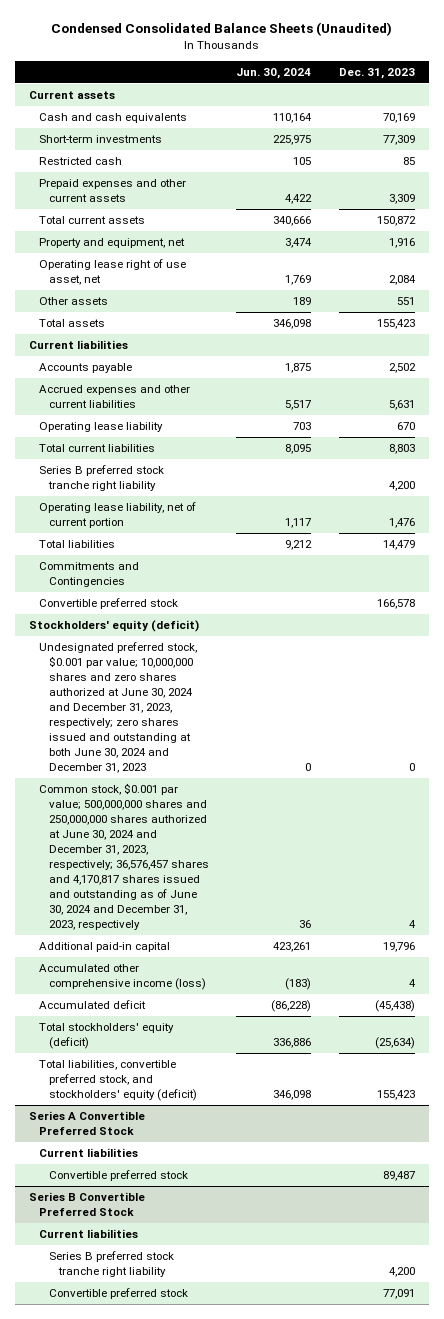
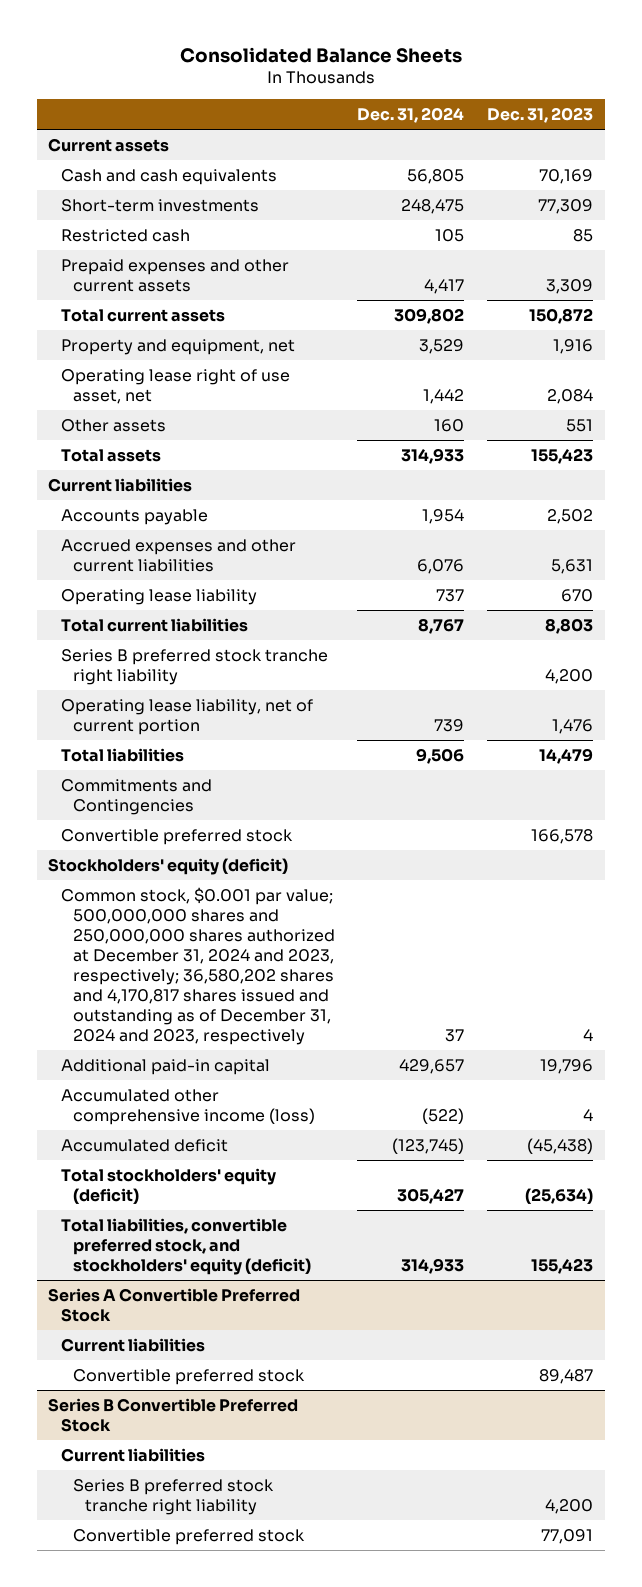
[51,22,393,37] Condensed Consolidated Balance Sheets (Unaudited) -> [179,46,462,63] Consolidated Balance Sheets
[236,67,312,79] Jun. 30, 2024 -> none
none -> [357,106,465,123] Dec. 31, 2024
[39,642,198,773] Undesignated preferred stock, $0.001 par value; 10,000,000 shares and zero shares authorized at June 30, 2024 and December 31, 2023, respectively; zero shares issued and outstanding at both June 30, 2024 and December 31, 2023 -> none
[39,783,209,930] Common stock, $0.001 par value; 500,000,000 shares and 250,000,000 shares authorized at June 30, 2024 and December 31, 2023, respectively; 36,576,457 shares and 4,170,817 shares issued and outstanding as of June 30, 2024 and December 31, 2023, respectively -> [60,886,335,1045] Common stock, $0.001 par value; 500,000,000 shares and 250,000,000 shares authorized at December 31, 2024 and 2023, respectively; 36,580,202 shares and 4,170,817 shares issued and outstanding as of December 31, 2024 and 2023, respectively

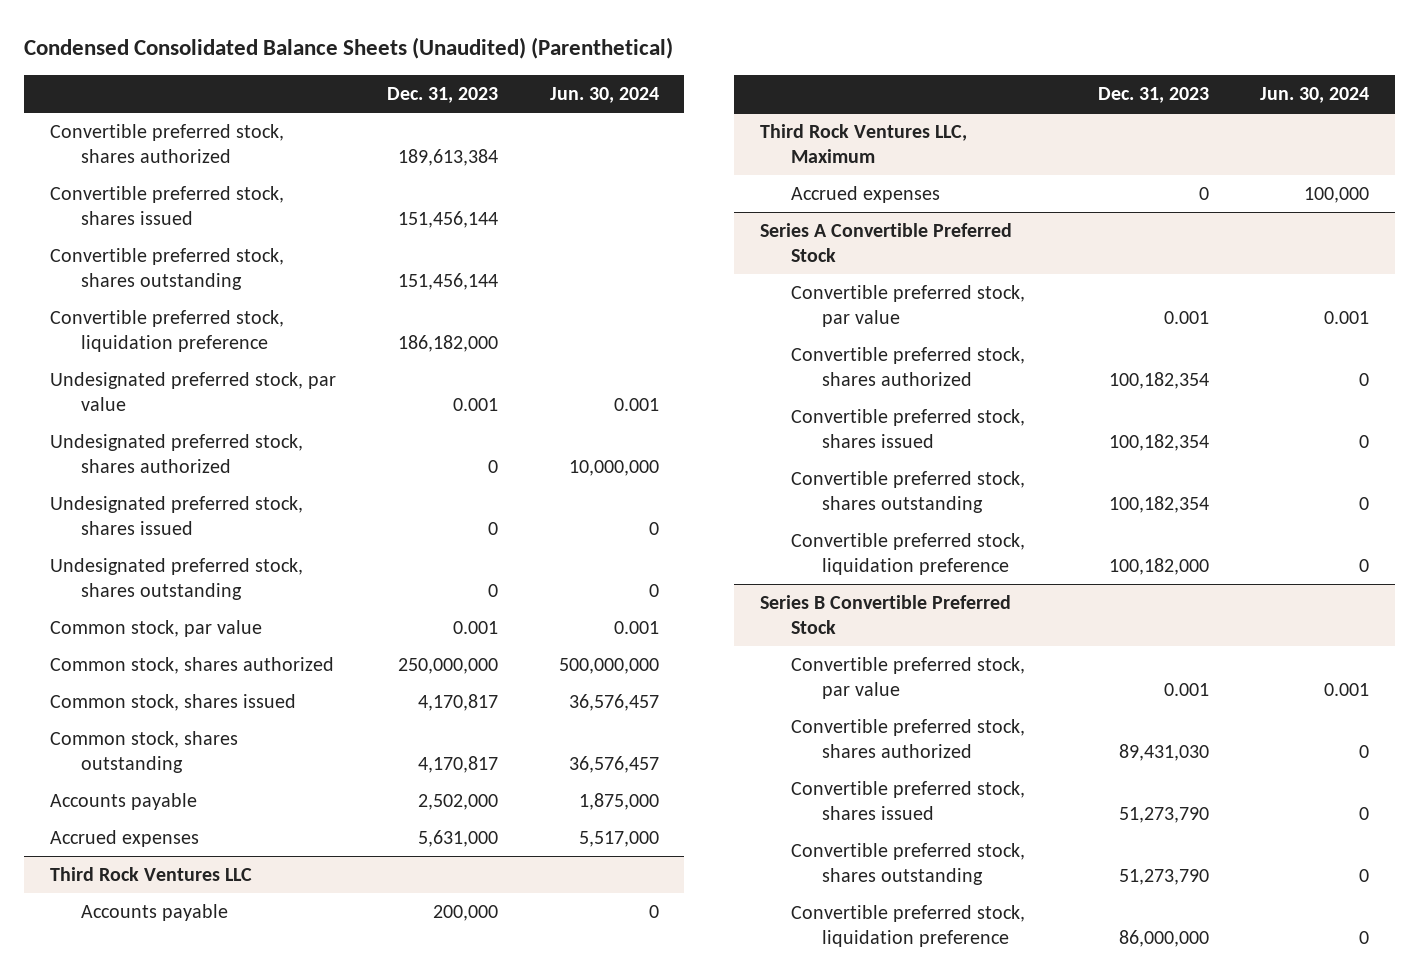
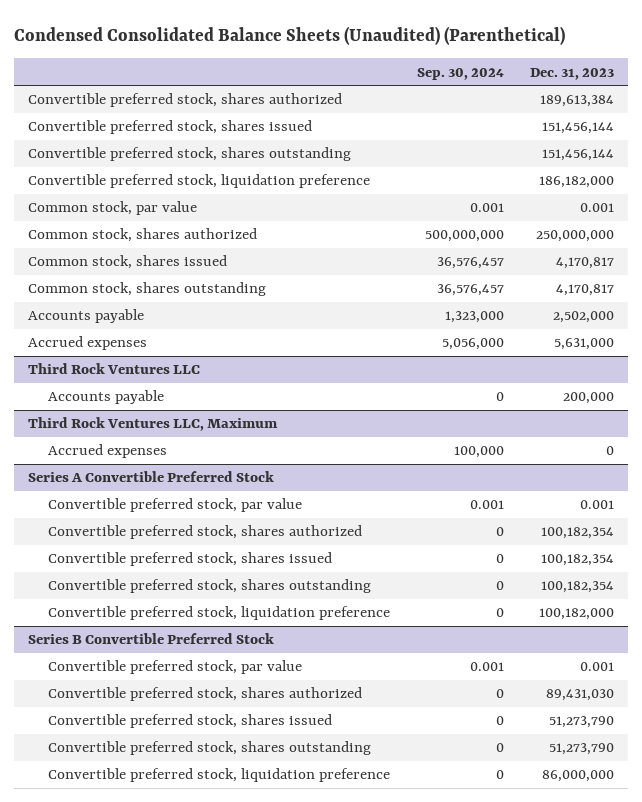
[549,87,659,104] Jun. 30, 2024 -> none
none -> [416,67,504,80] Sep. 30, 2024
[49,372,336,411] Undesignated preferred stock, par value -> none
[49,434,303,473] Undesignated preferred stock, shares authorized -> none
[49,496,303,535] Undesignated preferred stock, shares issued -> none
[49,558,303,600] Undesignated preferred stock, shares outstanding -> none

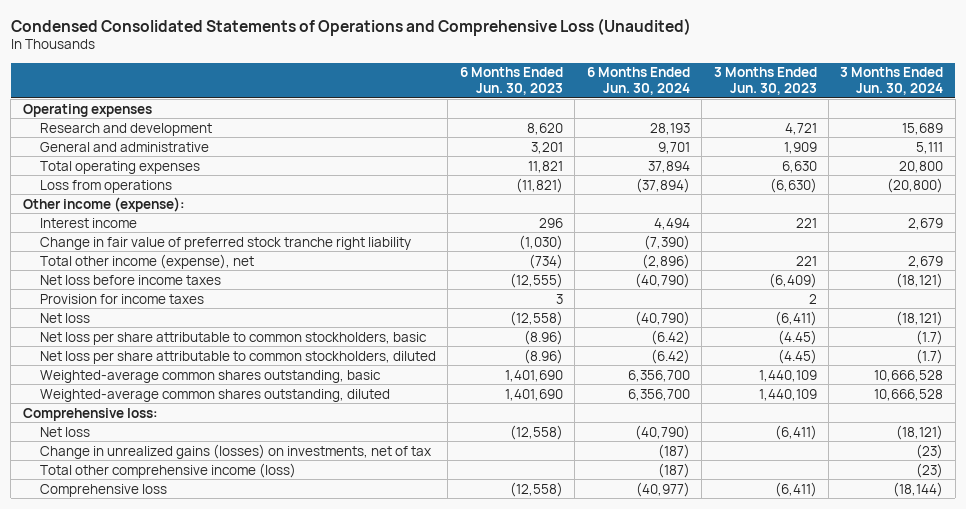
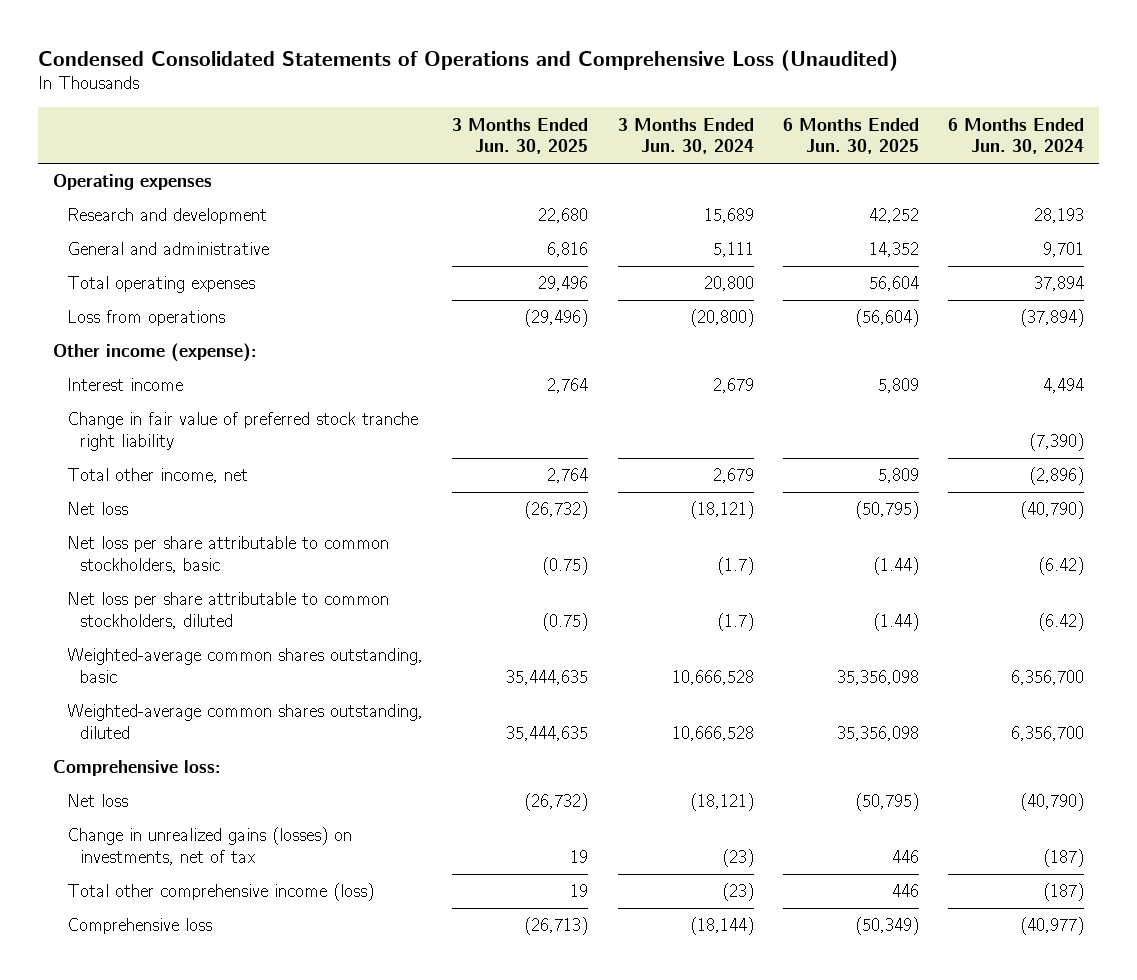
[459,67,563,95] 6 Months Ended Jun. 30, 2023 -> none
[713,67,817,95] 3 Months Ended Jun. 30, 2023 -> none
none -> [452,117,589,154] 3 Months Ended Jun. 30, 2025
none -> [783,117,920,154] 6 Months Ended Jun. 30, 2025
[39,274,221,285] Net loss before income taxes -> none
[39,293,204,304] Provision for income taxes -> none
[39,253,254,269] Total other income (expense), net -> [66,468,248,484] Total other income, net

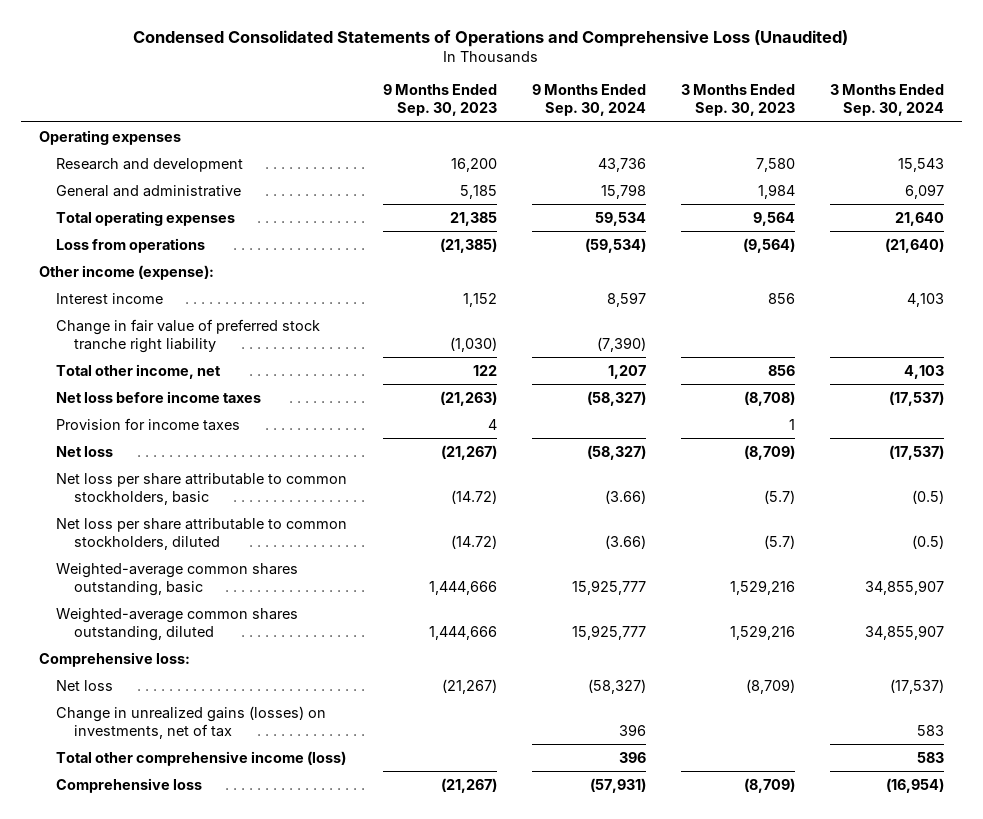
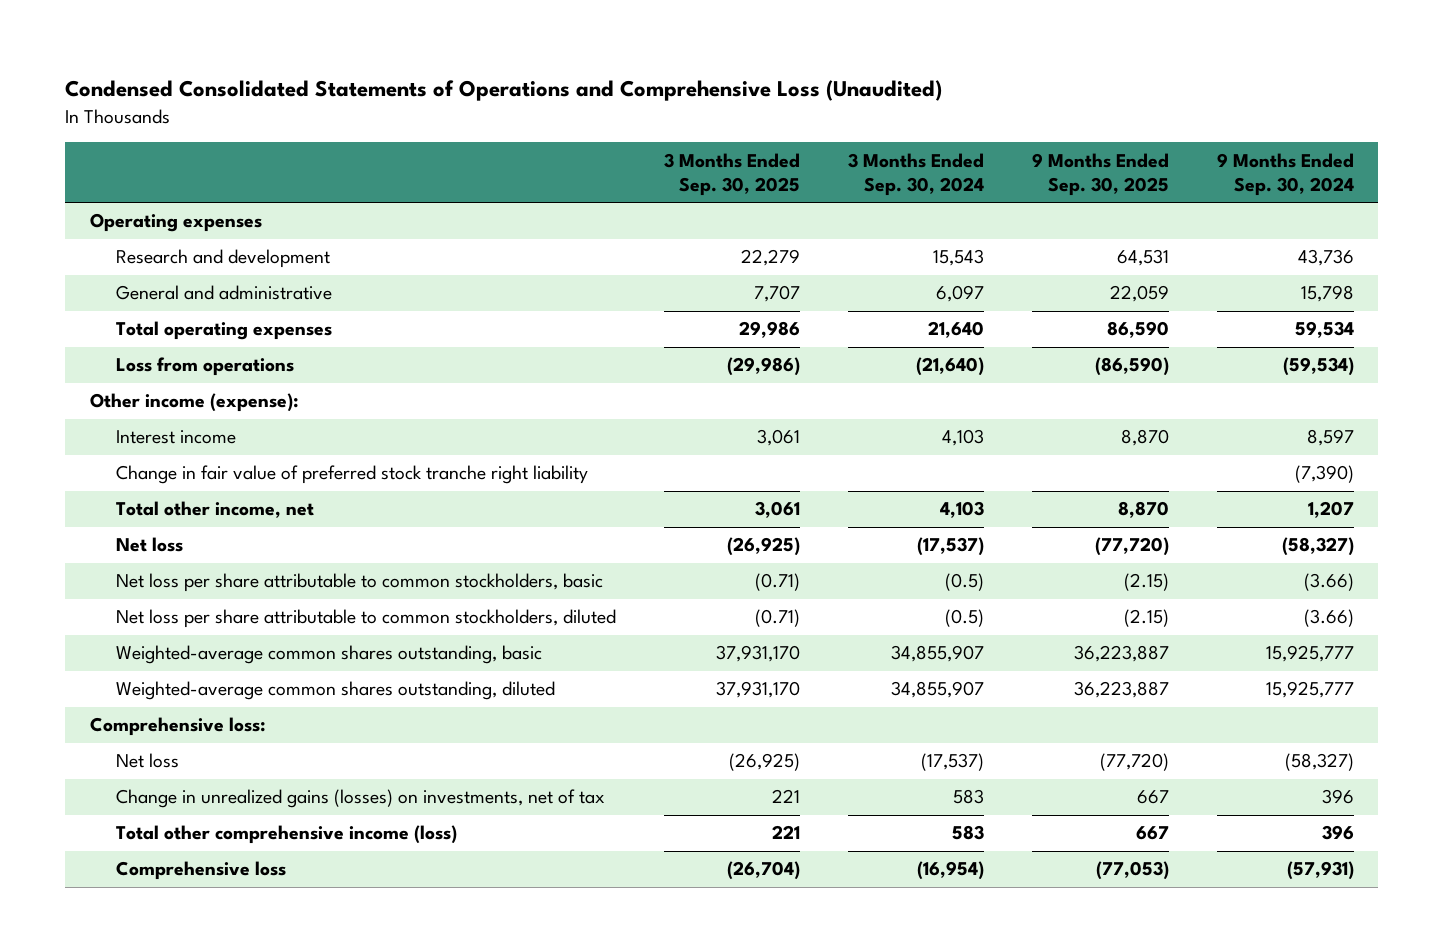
[382,84,497,117] 9 Months Ended Sep. 30, 2023 -> none
[681,84,796,117] 3 Months Ended Sep. 30, 2023 -> none
none -> [663,152,800,196] 3 Months Ended Sep. 30, 2025
none -> [1032,152,1170,196] 9 Months Ended Sep. 30, 2025
[56,390,262,403] Net loss before income taxes -> none
[56,417,241,431] Provision for income taxes -> none

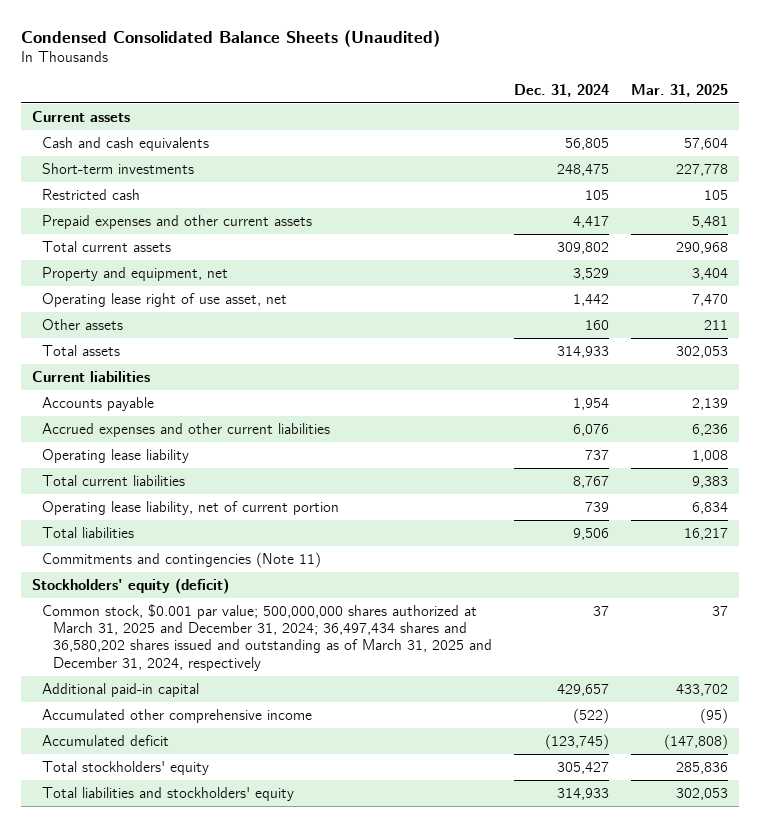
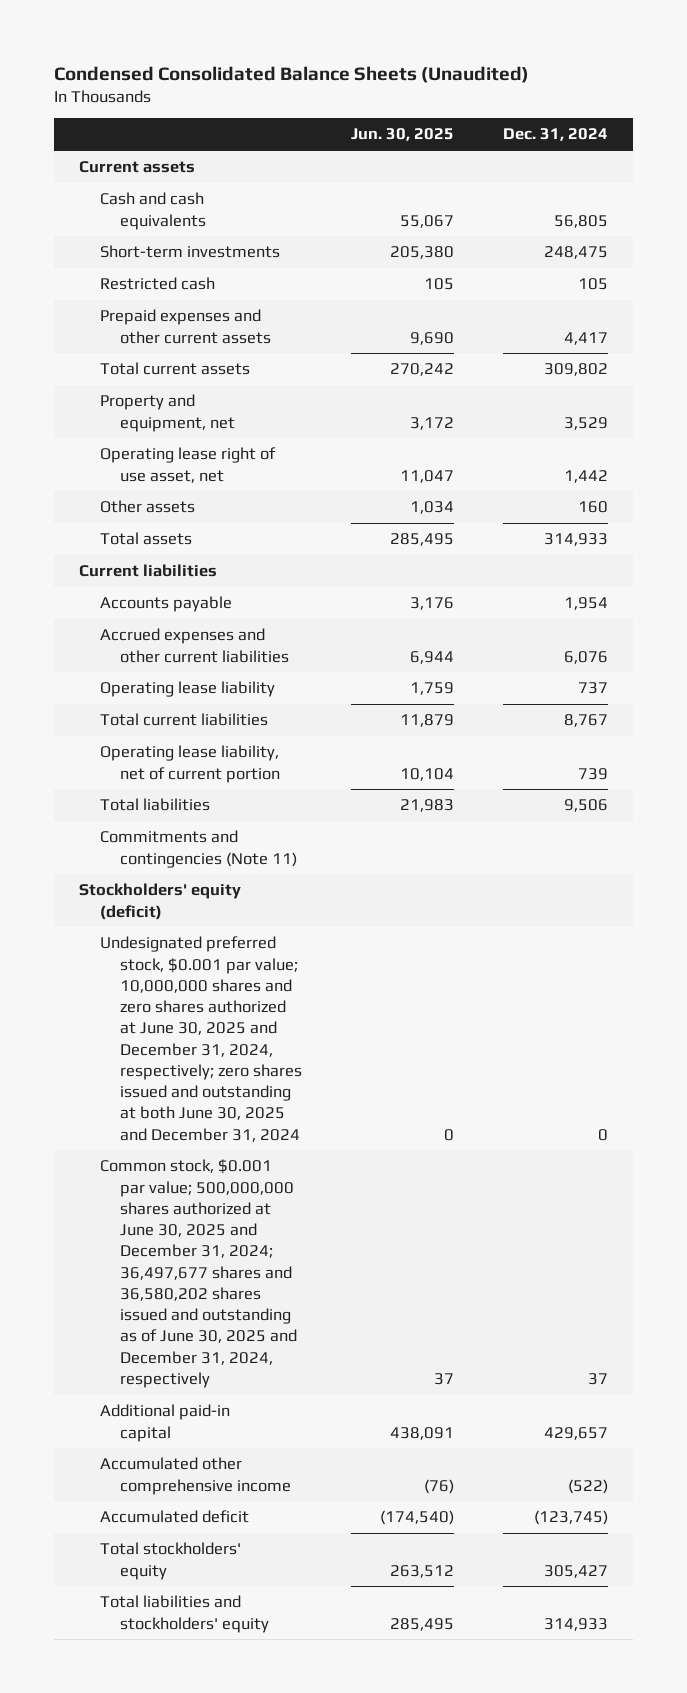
[630,83,728,97] Mar. 31, 2025 -> none
none -> [351,128,455,142] Jun. 30, 2025
none -> [99,936,303,1142] Undesignated preferred stock, $0.001 par value; 10,000,000 shares and zero shares authorized at June 30, 2025 and December 31, 2024, respectively; zero shares issued and outstanding at both June 30, 2025 and December 31, 2024
[42,603,492,671] Common stock, $0.001 par value; 500,000,000 shares authorized at March 31, 2025 and December 31, 2024; 36,497,434 shares and 36,580,202 shares issued and outstanding as of March 31, 2025 and December 31, 2024, respectively -> [99,1159,298,1388] Common stock, $0.001 par value; 500,000,000 shares authorized at June 30, 2025 and December 31, 2024; 36,497,677 shares and 36,580,202 shares issued and outstanding as of June 30, 2025 and December 31, 2024, respectively

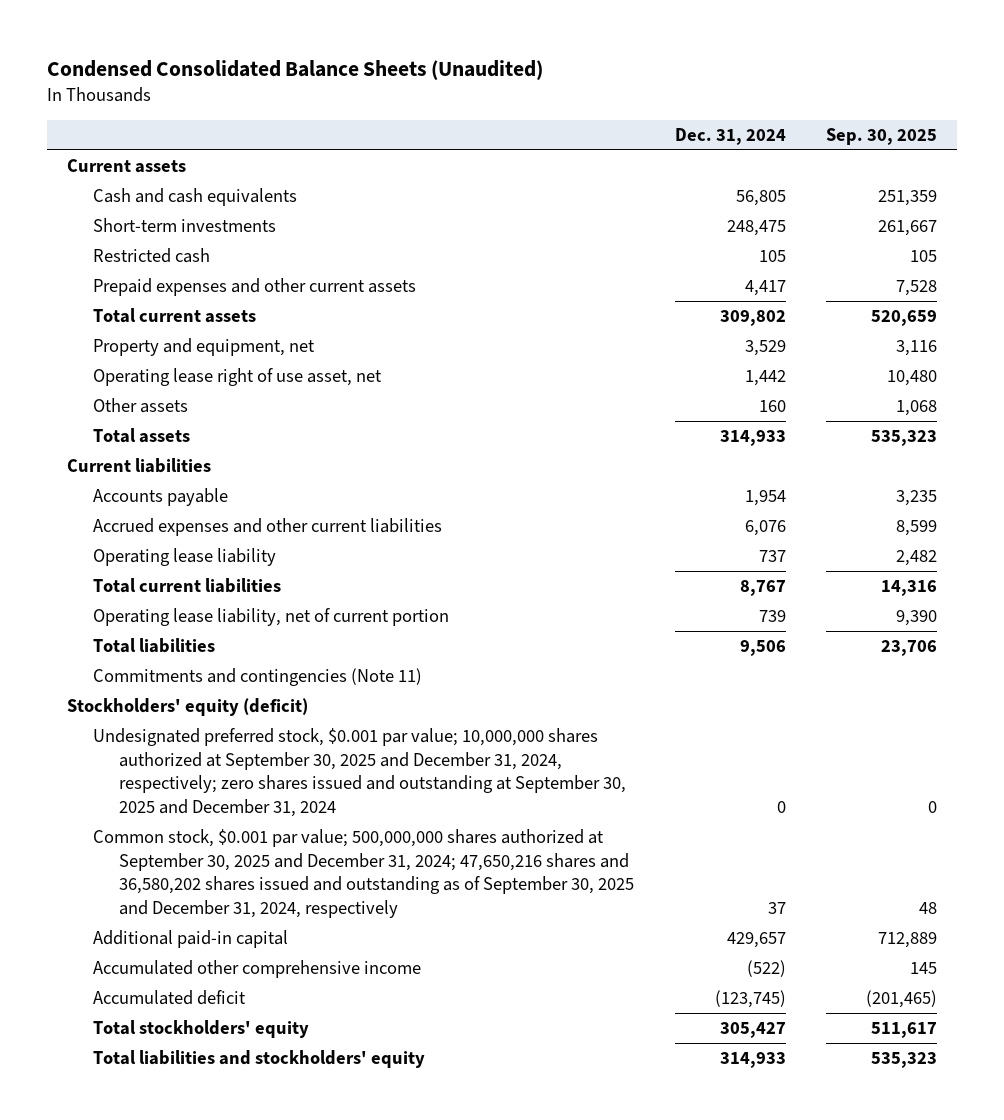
[351,128,455,142] Jun. 30, 2025 -> none
none -> [825,127,937,145] Sep. 30, 2025
[99,936,303,1142] Undesignated preferred stock, $0.001 par value; 10,000,000 shares and zero shares authorized at June 30, 2025 and December 31, 2024, respectively; zero shares issued and outstanding at both June 30, 2025 and December 31, 2024 -> [93,728,627,818] Undesignated preferred stock, $0.001 par value; 10,000,000 shares authorized at September 30, 2025 and December 31, 2024, respectively; zero shares issued and outstanding at September 30, 2025 and December 31, 2024
[99,1159,298,1388] Common stock, $0.001 par value; 500,000,000 shares authorized at June 30, 2025 and December 31, 2024; 36,497,677 shares and 36,580,202 shares issued and outstanding as of June 30, 2025 and December 31, 2024, respectively -> [93,829,635,919] Common stock, $0.001 par value; 500,000,000 shares authorized at September 30, 2025 and December 31, 2024; 47,650,216 shares and 36,580,202 shares issued and outstanding as of September 30, 2025 and December 31, 2024, respectively

